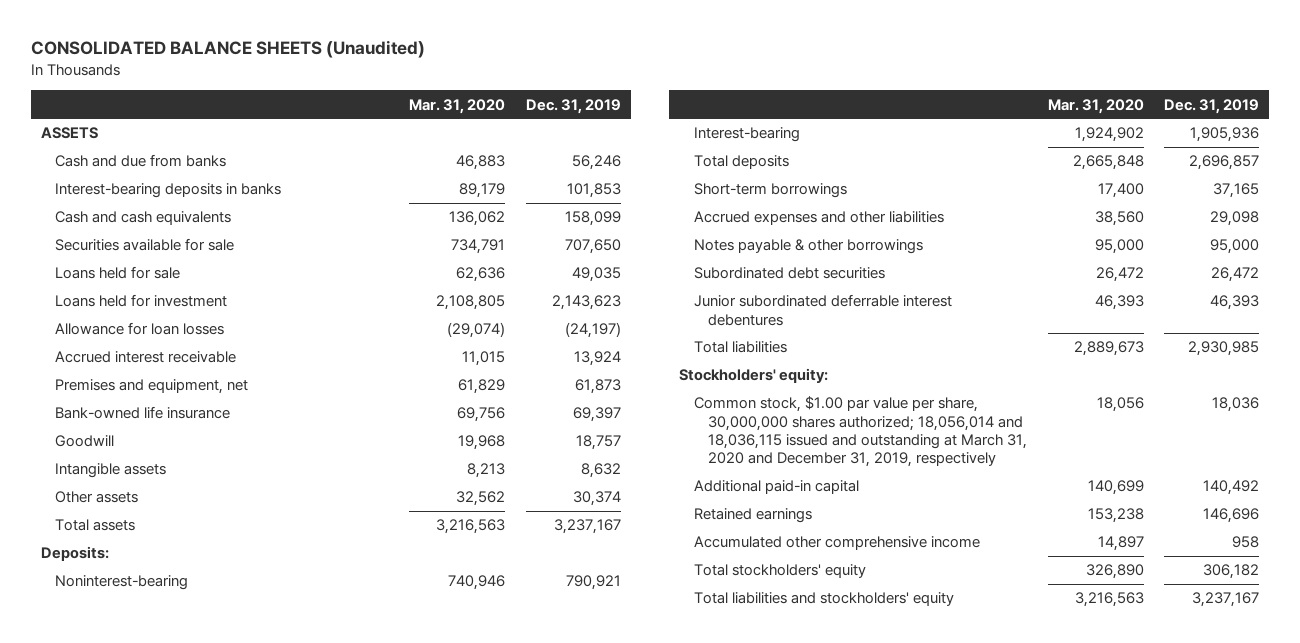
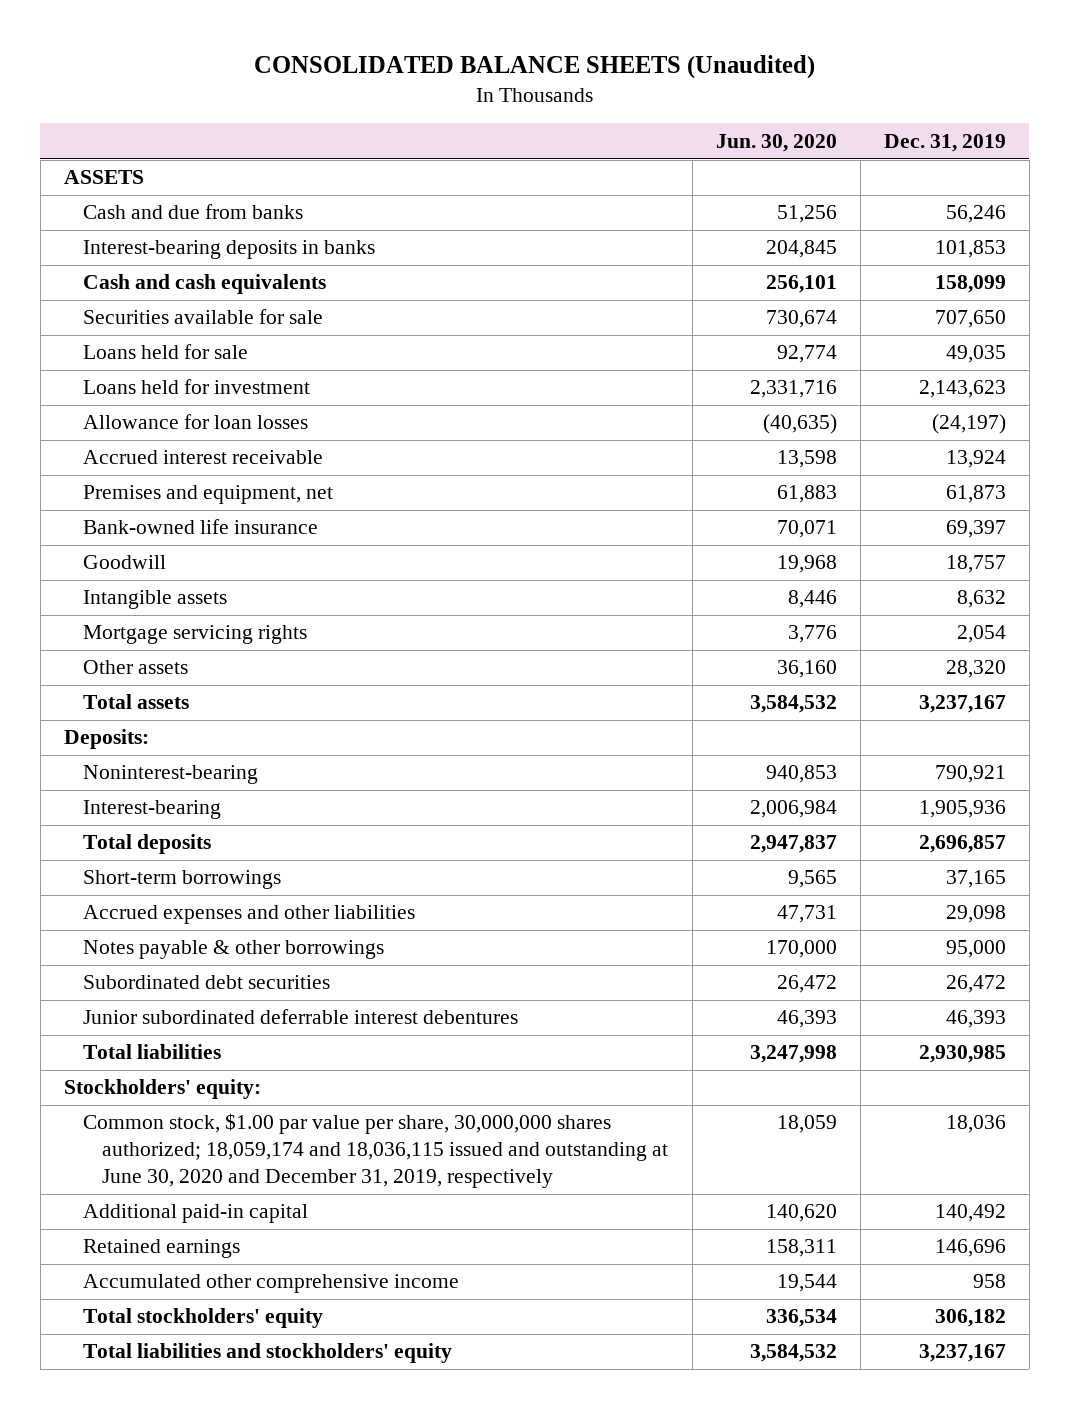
[409,98,506,114] Mar. 31, 2020 -> none
none -> [715,133,837,152] Jun. 30, 2020
none -> [83,625,308,645] Mortgage servicing rights
[572,491,621,507] 30,374 -> [945,660,1006,679] 28,320
[693,396,1027,468] Common stock, $1.00 par value per share, 30,000,000 shares authorized; 18,056,014 and 18,036,115 issued and outstanding at March 31, 2020 and December 31, 2019, respectively -> [83,1113,669,1189] Common stock, $1.00 par value per share, 30,000,000 shares authorized; 18,059,174 and 18,036,115 issued and outstanding at June 30, 2020 and December 31, 2019, respectively

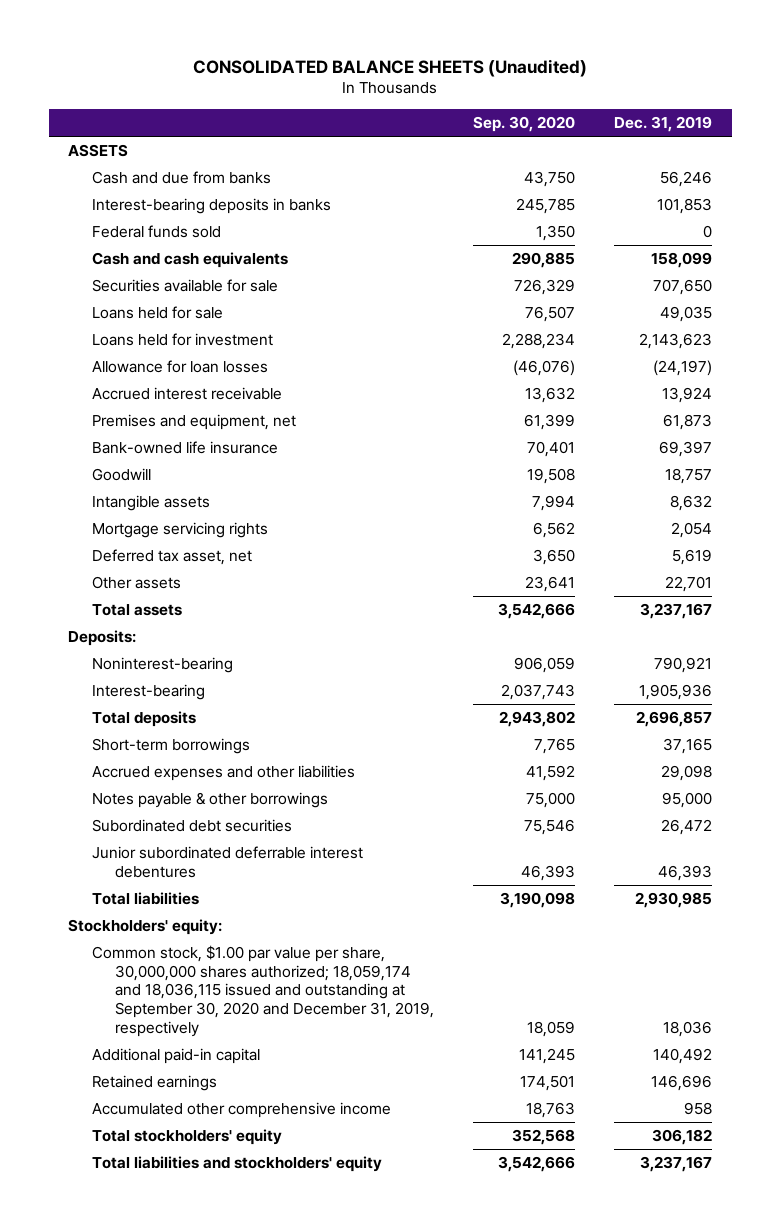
[715,133,837,152] Jun. 30, 2020 -> none
none -> [473,115,576,132] Sep. 30, 2020
none -> [91,225,221,239] Federal funds sold
none -> [91,549,252,566] Deferred tax asset, net
[945,660,1006,679] 28,320 -> [665,576,713,593] 22,701
[83,1113,669,1189] Common stock, $1.00 par value per share, 30,000,000 shares authorized; 18,059,174 and 18,036,115 issued and outstanding at June 30, 2020 and December 31, 2019, respectively -> [91,945,435,1037] Common stock, $1.00 par value per share, 30,000,000 shares authorized; 18,059,174 and 18,036,115 issued and outstanding at September 30, 2020 and December 31, 2019, respectively

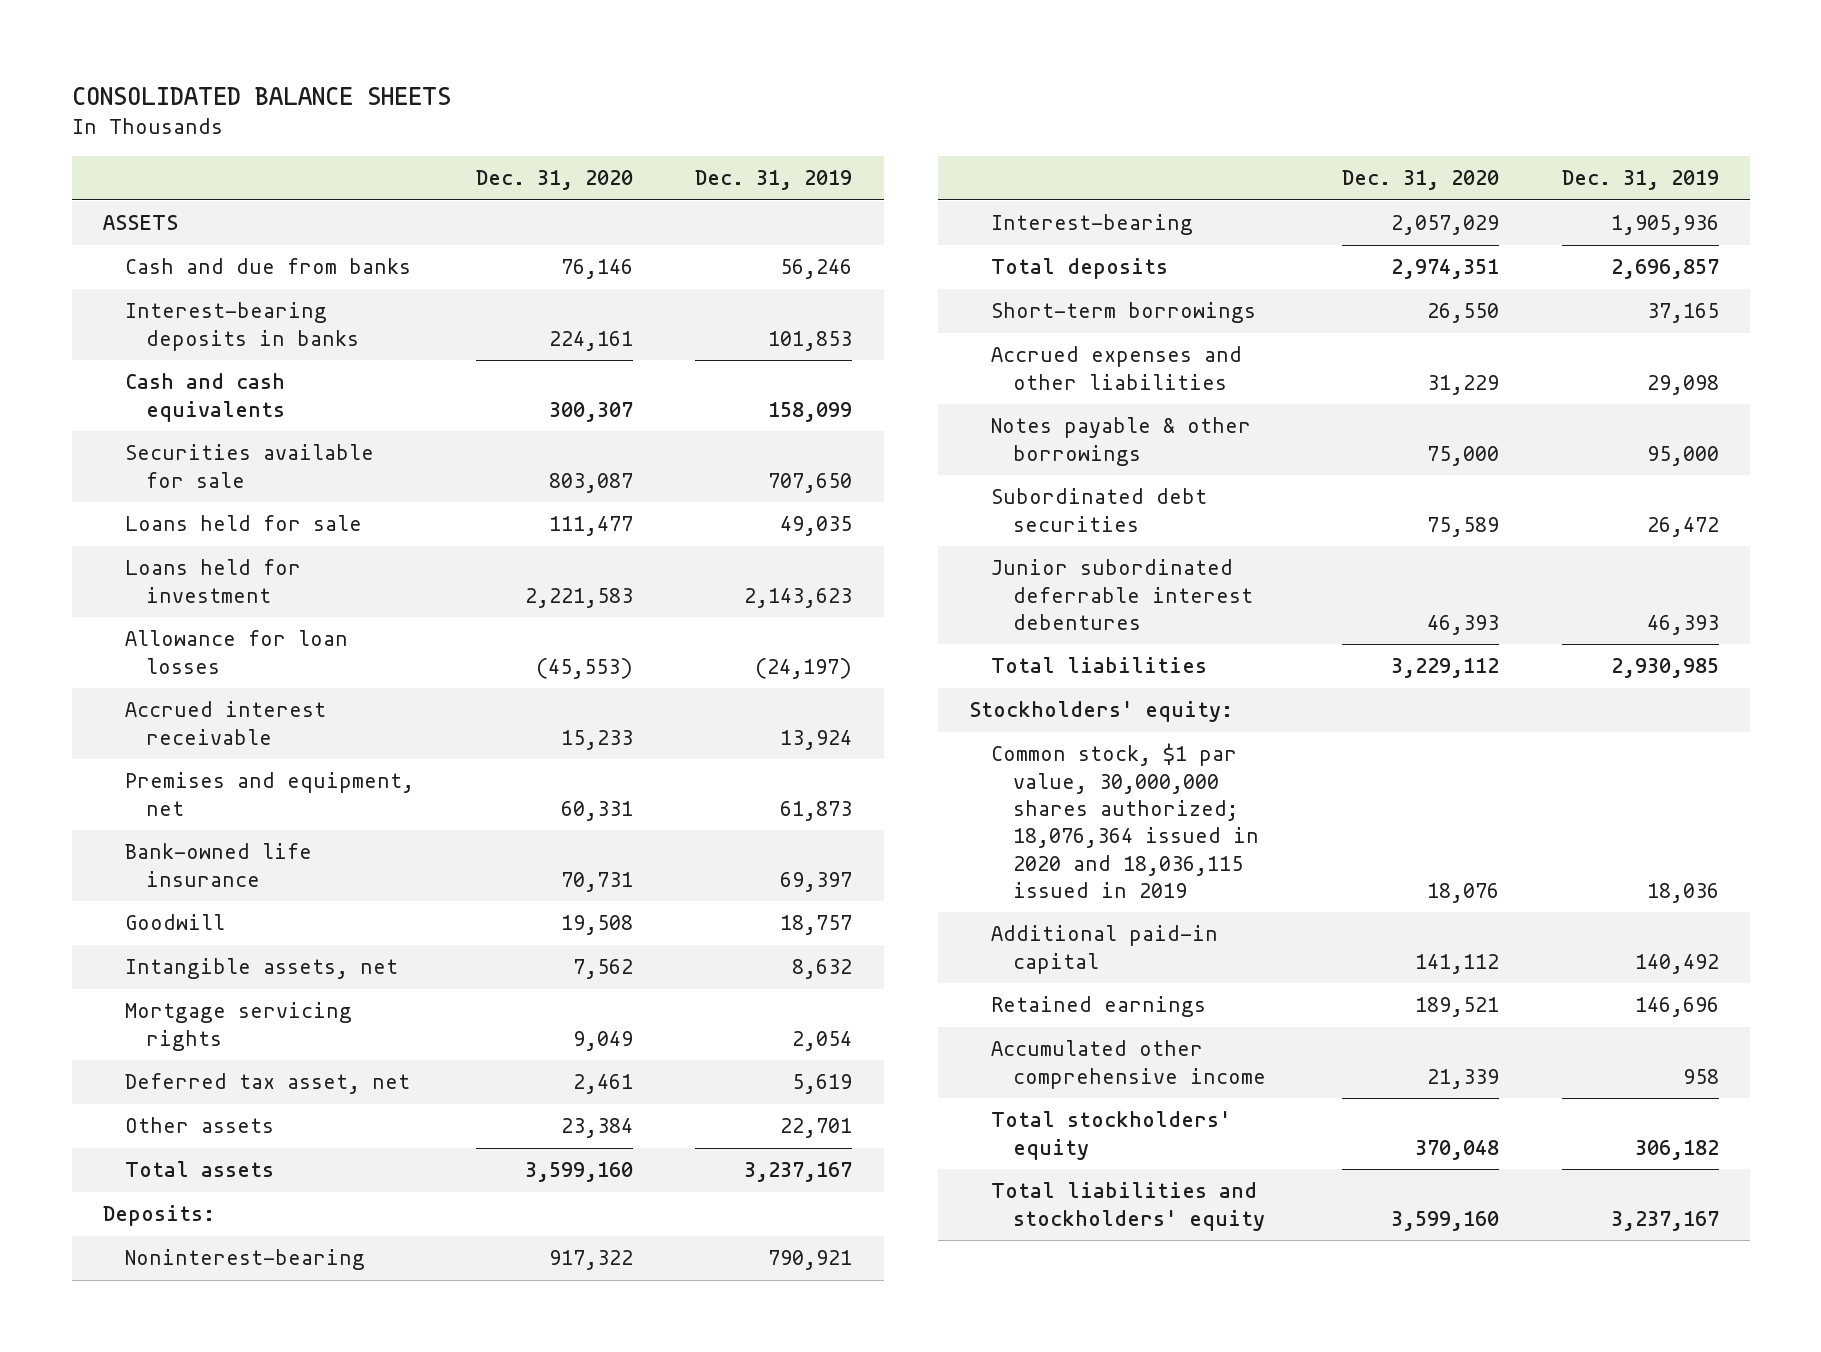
[193,58,588,77] CONSOLIDATED BALANCE SHEETS (Unaudited) -> [71,87,451,106] CONSOLIDATED BALANCE SHEETS
[473,115,576,132] Sep. 30, 2020 -> none
none -> [475,170,633,191] Dec. 31, 2020
[91,225,221,239] Federal funds sold -> none
[91,495,210,512] Intangible assets -> [124,958,398,980] Intangible assets, net
[91,945,435,1037] Common stock, $1.00 par value per share, 30,000,000 shares authorized; 18,059,174 and 18,036,115 issued and outstanding at September 30, 2020 and December 31, 2019, respectively -> [990,743,1259,898] Common stock, $1 par value, 30,000,000 shares authorized; 18,076,364 issued in 2020 and 18,036,115 issued in 2019

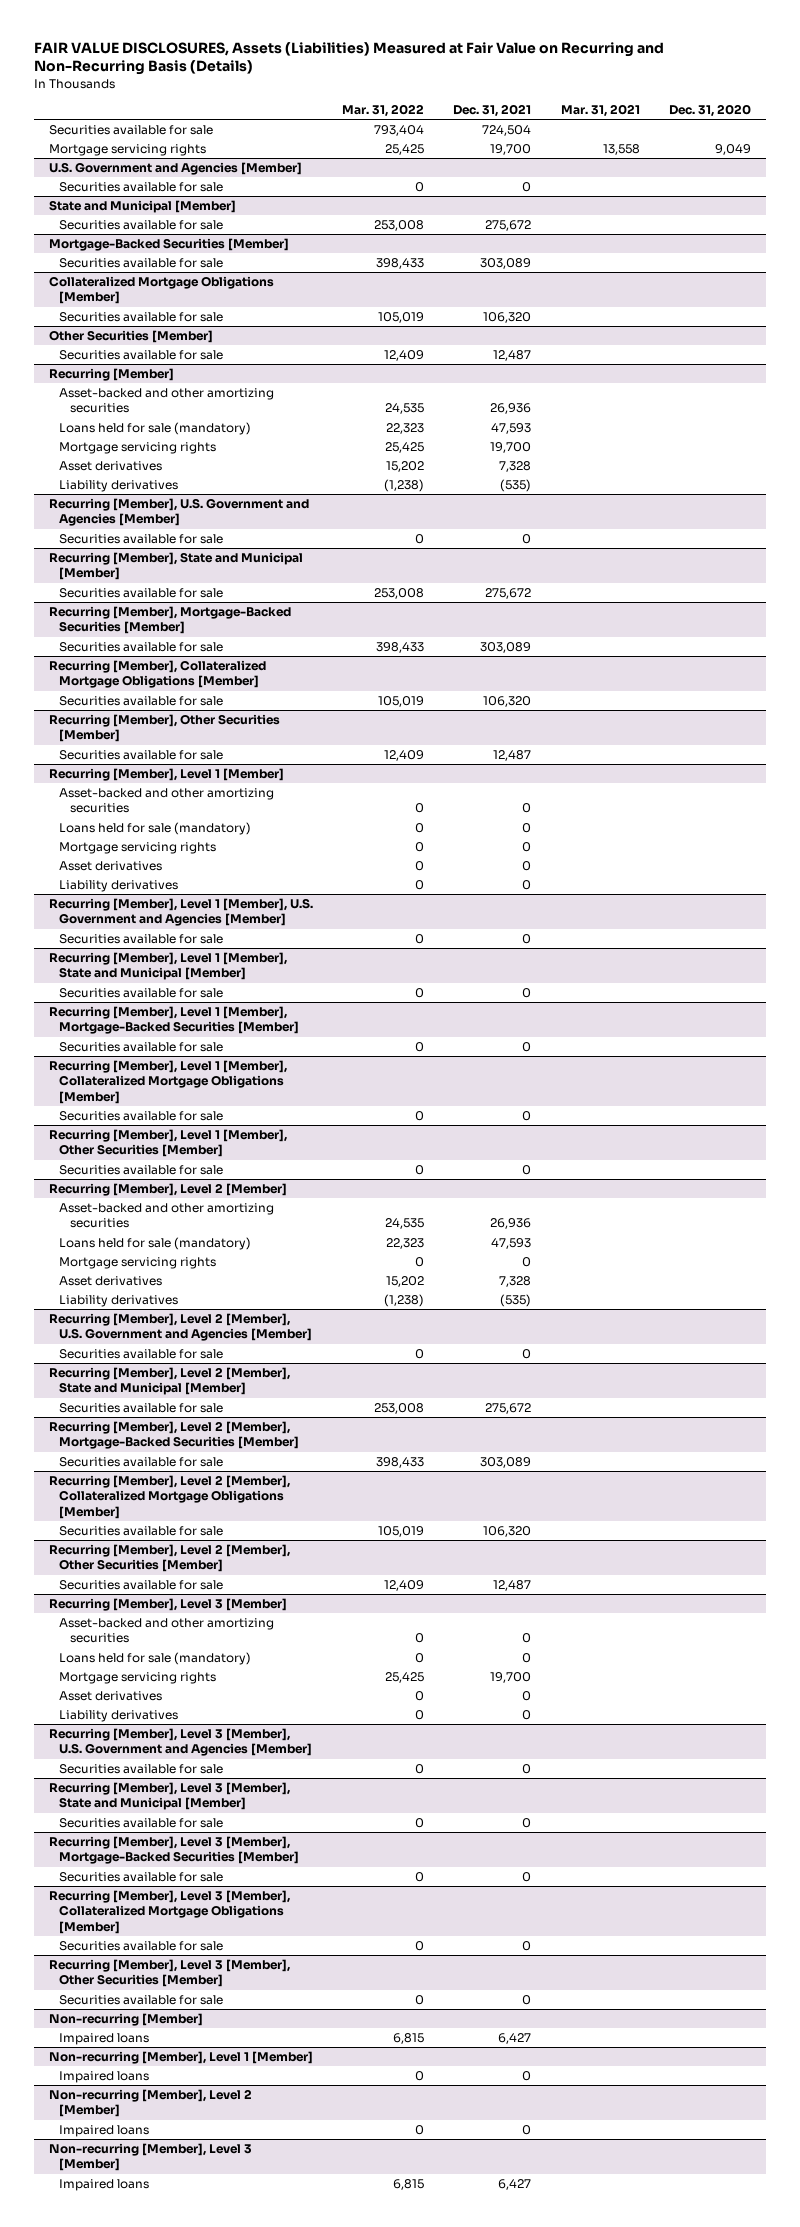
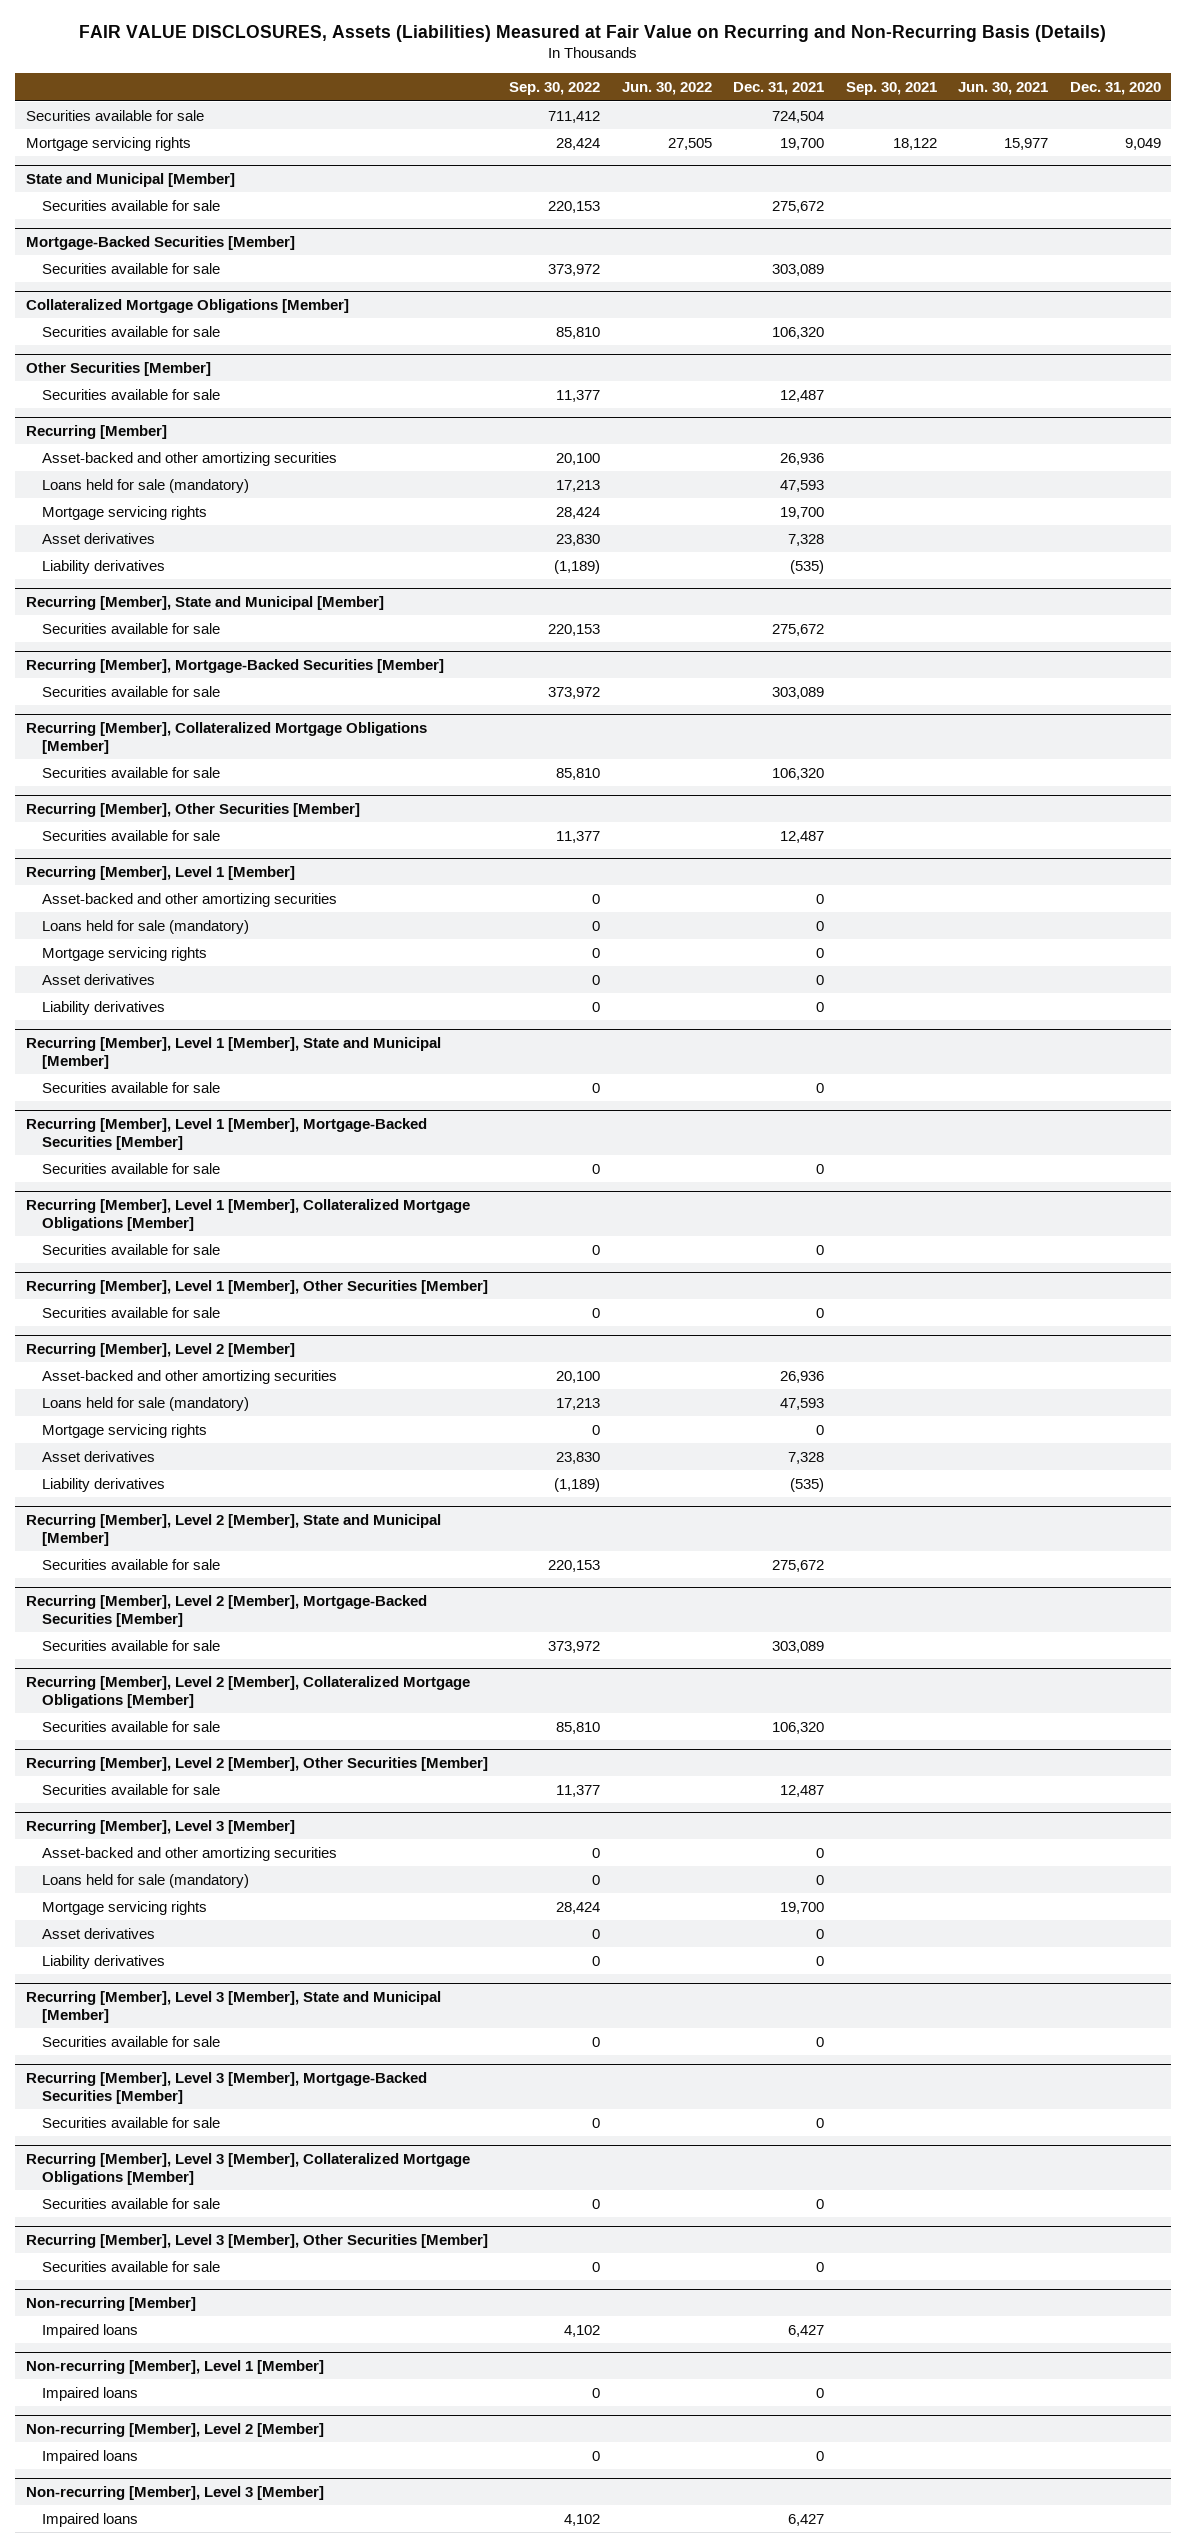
[342,103,425,117] Mar. 31, 2022 -> none
[560,103,640,117] Mar. 31, 2021 -> none
none -> [509,82,601,96] Sep. 30, 2022
none -> [621,82,712,96] Jun. 30, 2022
none -> [845,82,937,96] Sep. 30, 2021
none -> [958,82,1049,96] Jun. 30, 2021
[48,161,302,175] U.S. Government and Agencies [Member] -> none
[59,181,224,192] Securities available for sale -> none
[48,497,309,527] Recurring [Member], U.S. Government and Agencies [Member] -> none
[59,533,224,544] Securities available for sale -> none
[48,897,313,927] Recurring [Member], Level 1 [Member], U.S. Government and Agencies [Member] -> none
[59,933,224,944] Securities available for sale -> none
[48,1312,313,1342] Recurring [Member], Level 2 [Member], U.S. Government and Agencies [Member] -> none
[59,1348,224,1359] Securities available for sale -> none
[48,1727,313,1757] Recurring [Member], Level 3 [Member], U.S. Government and Agencies [Member] -> none
[59,1763,224,1774] Securities available for sale -> none

